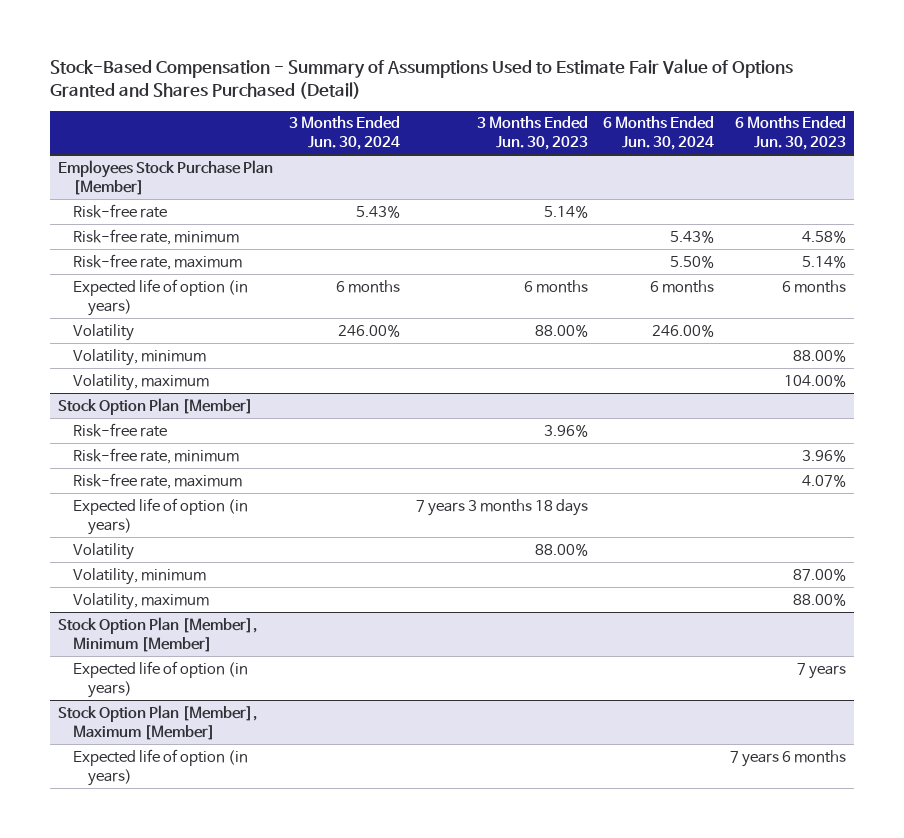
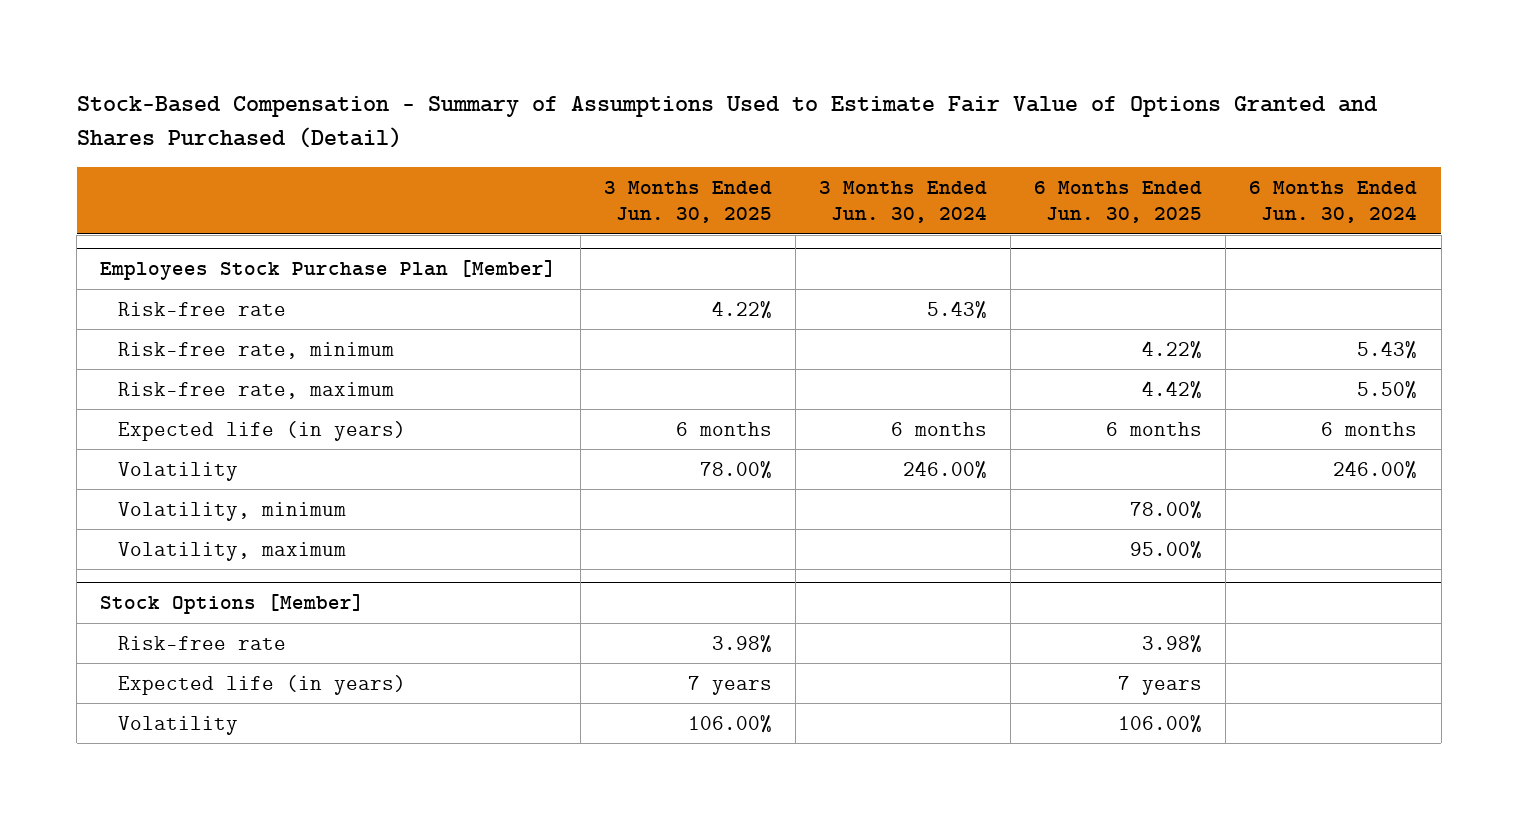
[476,116,588,151] 3 Months Ended Jun. 30, 2023 -> none
[735,116,847,151] 6 Months Ended Jun. 30, 2023 -> none
none -> [603,180,772,224] 3 Months Ended Jun. 30, 2025
none -> [1034,180,1203,224] 6 Months Ended Jun. 30, 2025
[72,278,248,316] Expected life of option (in years) -> [118,420,407,441] Expected life (in years)
[58,397,254,415] Stock Option Plan [Member] -> [100,594,365,615] Stock Options [Member]
[72,447,239,464] Risk-free rate, minimum -> none
[72,472,242,489] Risk-free rate, maximum -> none
[72,497,248,535] Expected life of option (in years) -> [118,674,407,695] Expected life (in years)
[72,567,206,585] Volatility, minimum -> none
[72,592,209,610] Volatility, maximum -> none
[58,616,258,652] Stock Option Plan [Member], Minimum [Member] -> none
[72,660,248,698] Expected life of option (in years) -> none
[58,704,258,740] Stock Option Plan [Member], Maximum [Member] -> none
[72,748,248,786] Expected life of option (in years) -> none

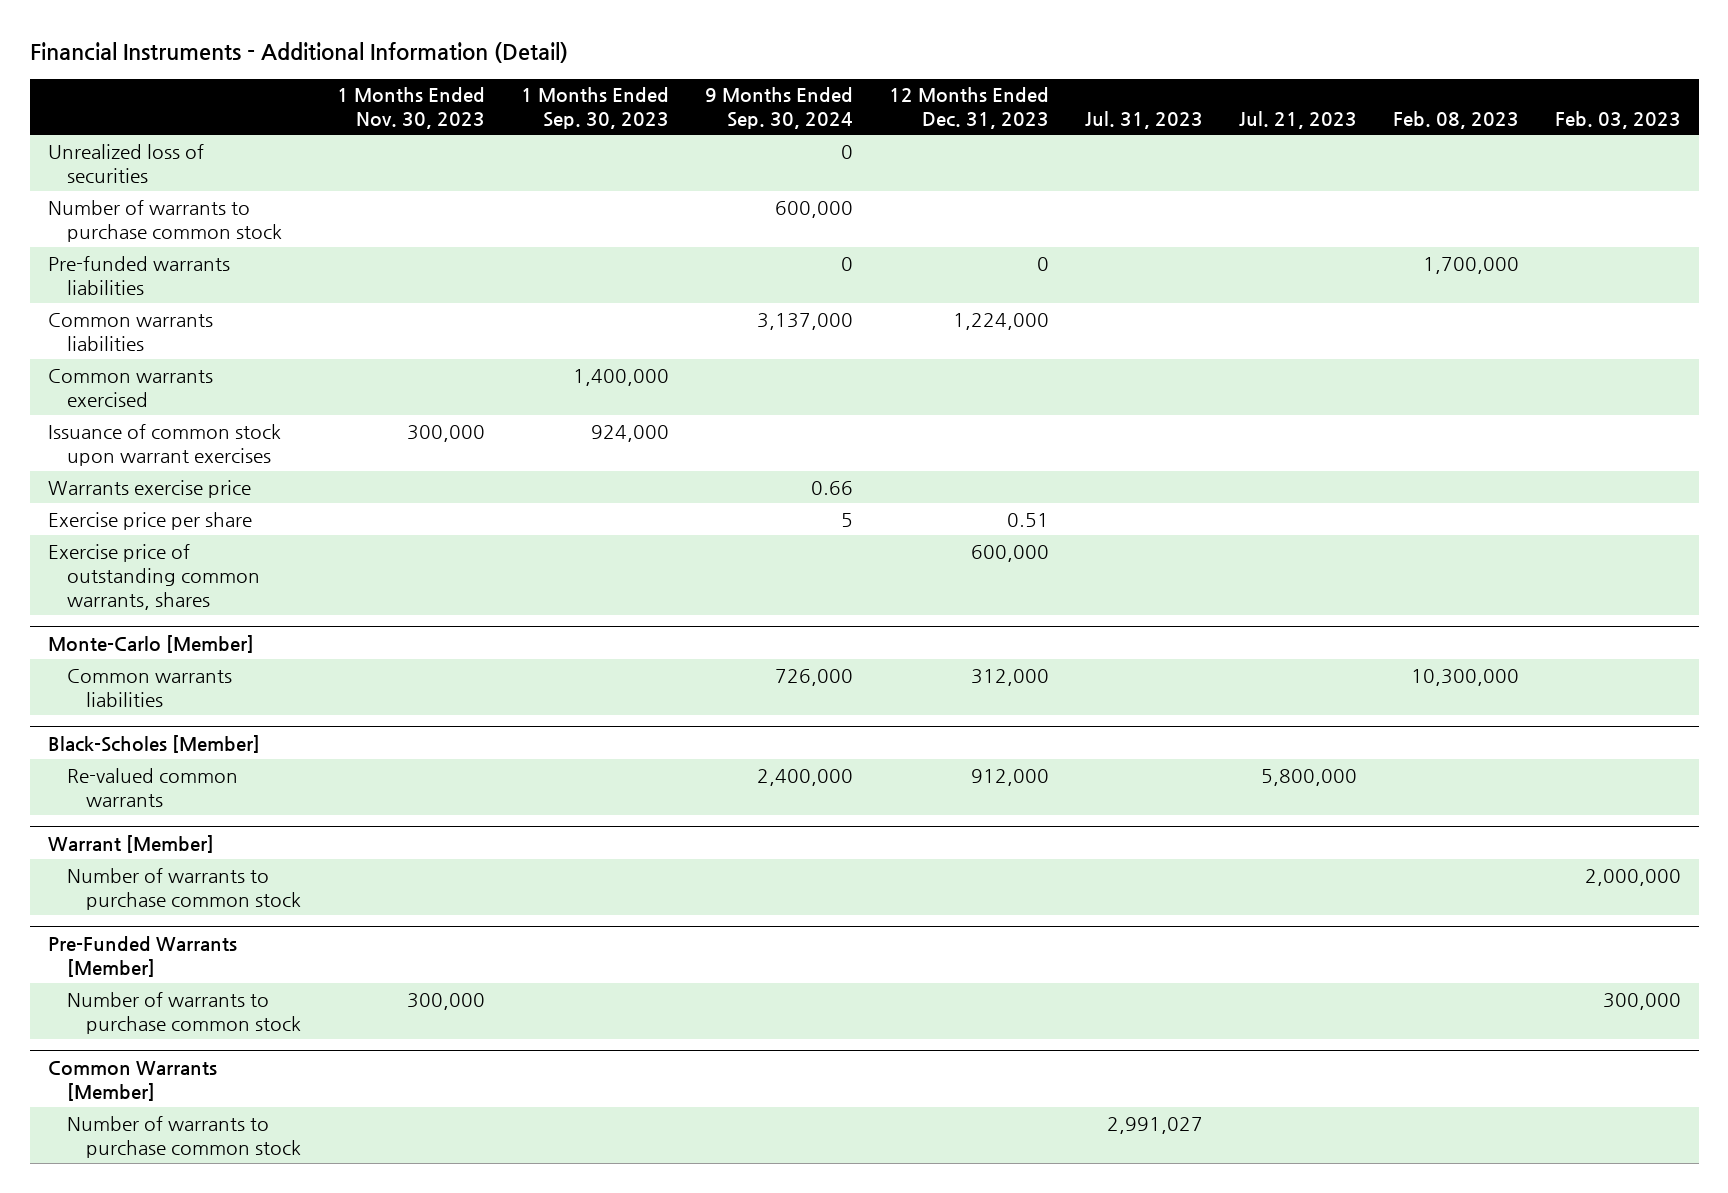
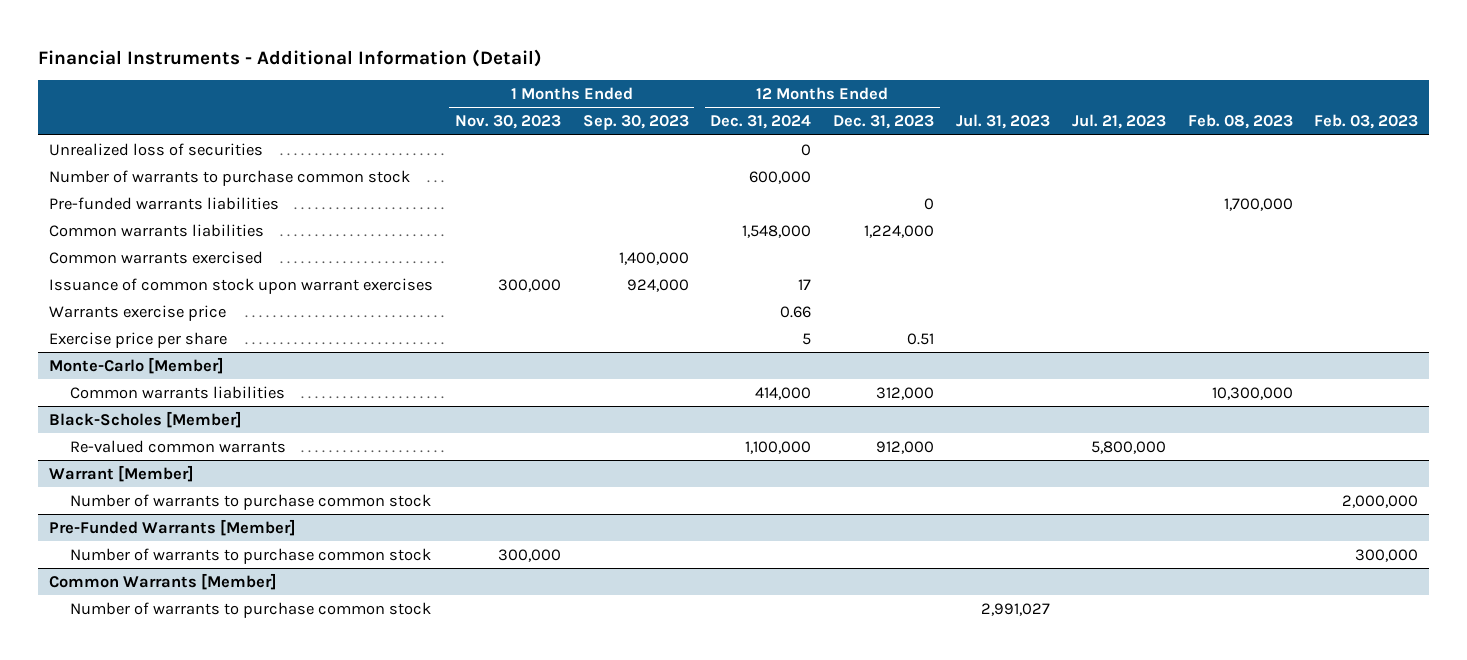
[705,87,854,130] 9 Months Ended Sep. 30, 2024 -> none
none -> [710,115,812,130] Dec. 31, 2024
[47,543,261,610] Exercise price of outstanding common warrants, shares -> none

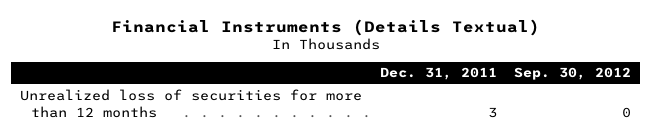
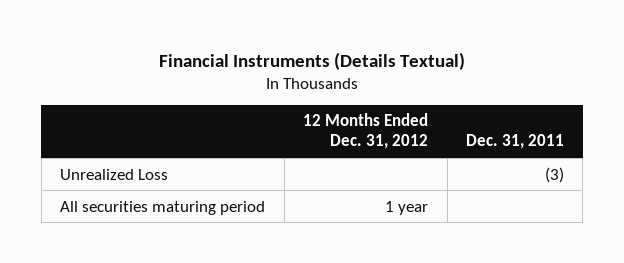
[514,67,632,81] Sep. 30, 2012 -> none
none -> [303,113,429,150] 12 Months Ended Dec. 31, 2012
[20,89,363,118] Unrealized loss of securities for more than 12 months -> [60,168,169,180] Unrealized Loss
[487,106,497,118] 3 -> [544,166,564,183] (3)
none -> [60,200,266,215] All securities maturing period

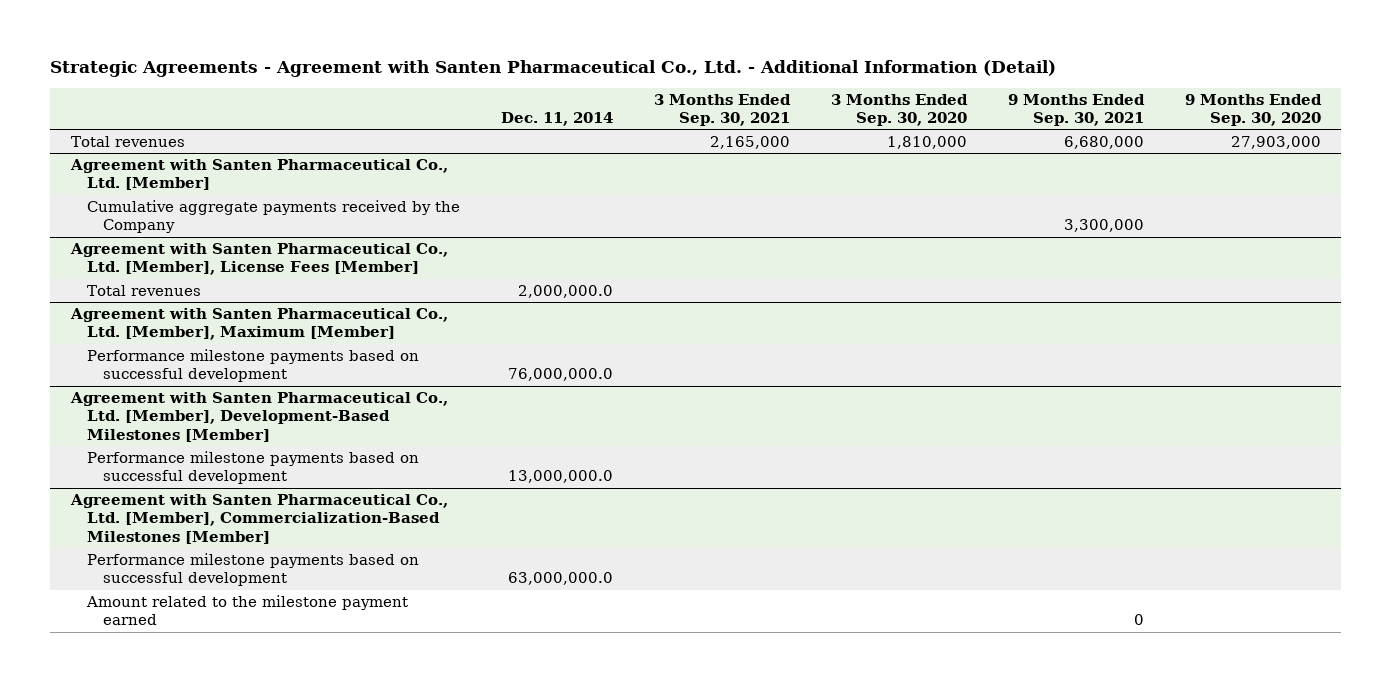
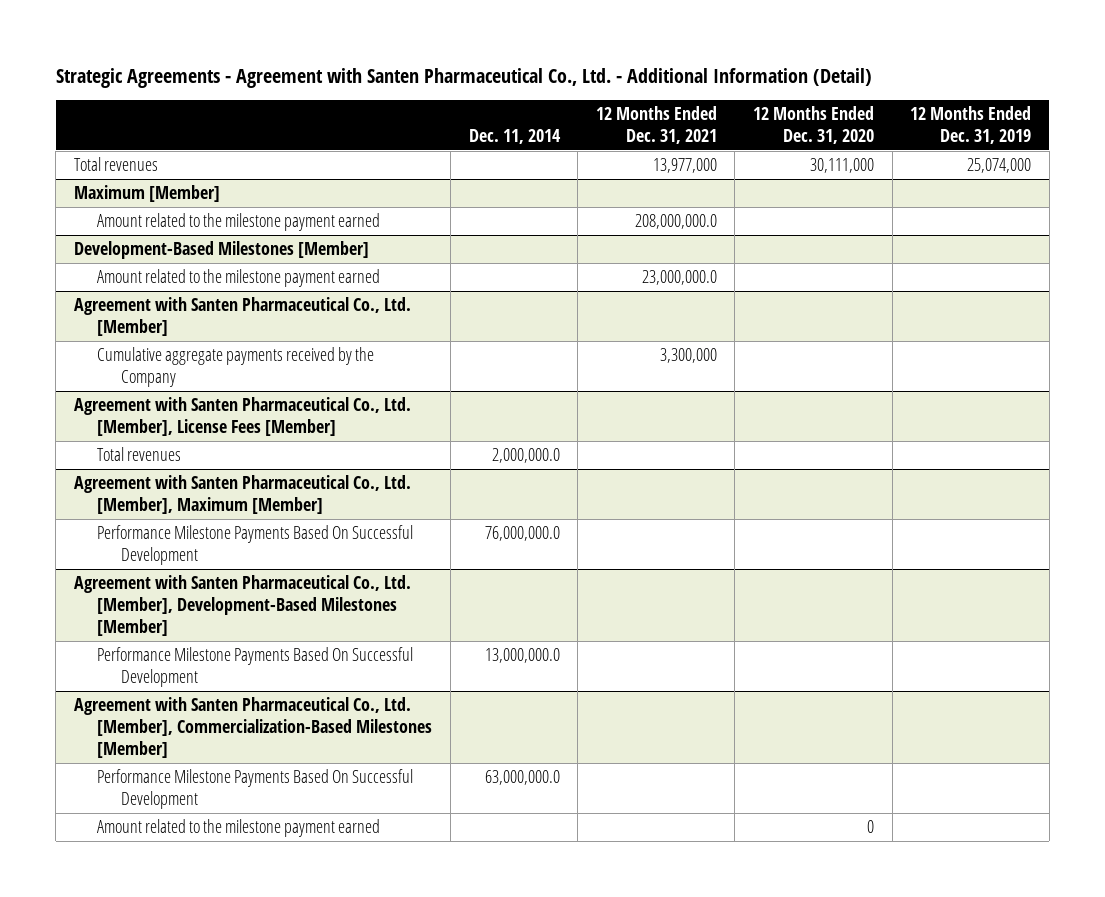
[653,93,791,127] 3 Months Ended Sep. 30, 2021 -> none
[830,93,968,127] 3 Months Ended Sep. 30, 2020 -> none
[1007,93,1145,127] 9 Months Ended Sep. 30, 2021 -> none
[1184,93,1322,127] 9 Months Ended Sep. 30, 2020 -> none
none -> [595,105,717,145] 12 Months Ended Dec. 31, 2021
none -> [753,105,875,145] 12 Months Ended Dec. 31, 2020
none -> [910,105,1032,145] 12 Months Ended Dec. 31, 2019
none -> [73,184,220,202] Maximum [Member]
none -> [97,212,381,231] Amount related to the milestone payment earned
none -> [73,240,369,259] Development-Based Milestones [Member]
none -> [97,268,381,287] Amount related to the milestone payment earned
[86,349,419,383] Performance milestone payments based on successful development -> [97,524,414,566] Performance Milestone Payments Based On Successful Development
[86,451,419,485] Performance milestone payments based on successful development -> [97,646,414,688] Performance Milestone Payments Based On Successful Development
[86,553,419,587] Performance milestone payments based on successful development -> [97,768,414,810] Performance Milestone Payments Based On Successful Development

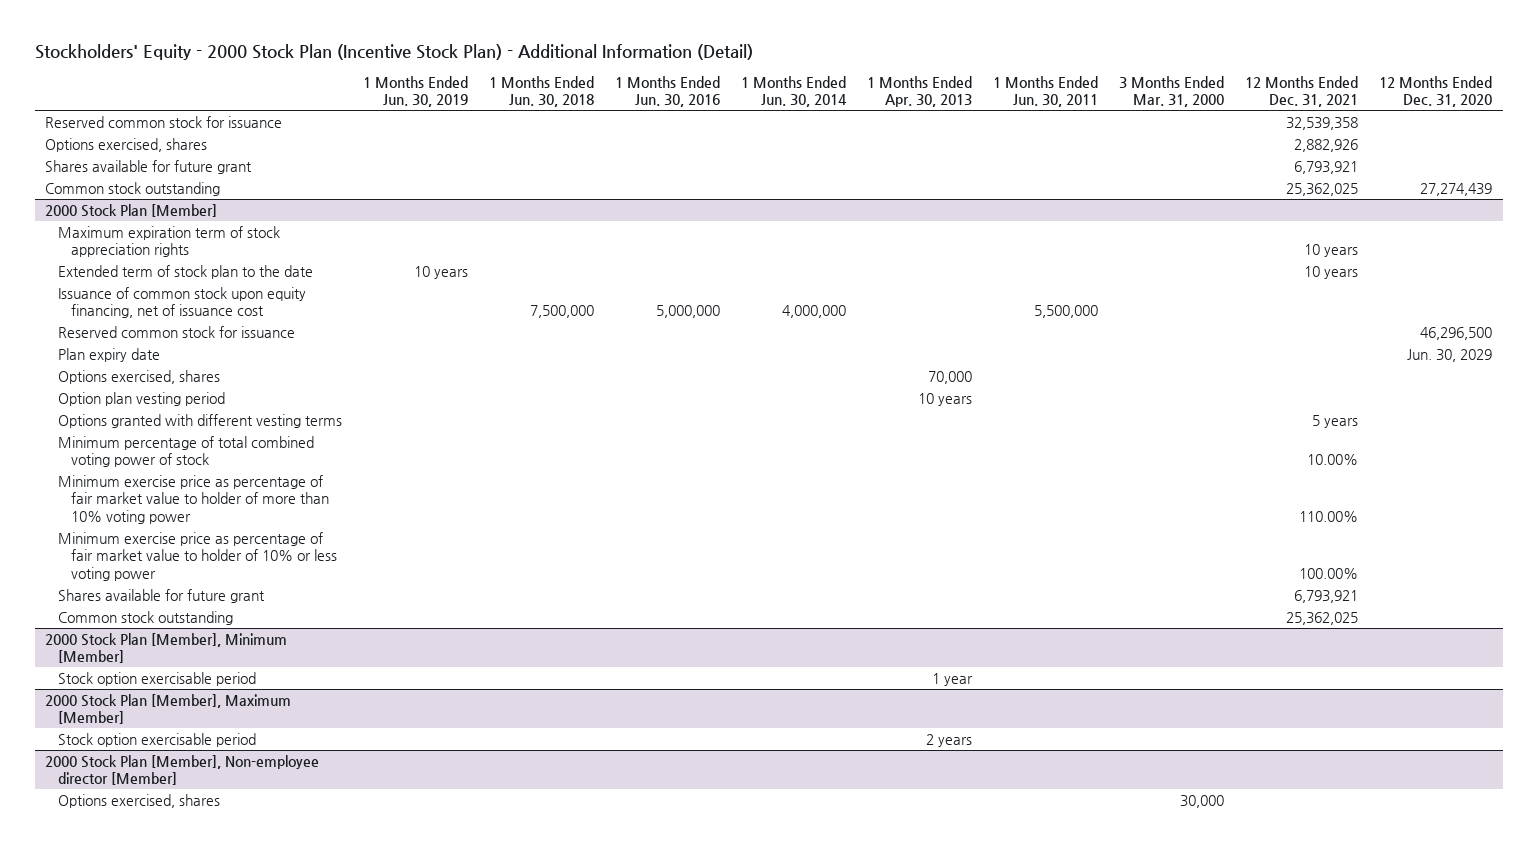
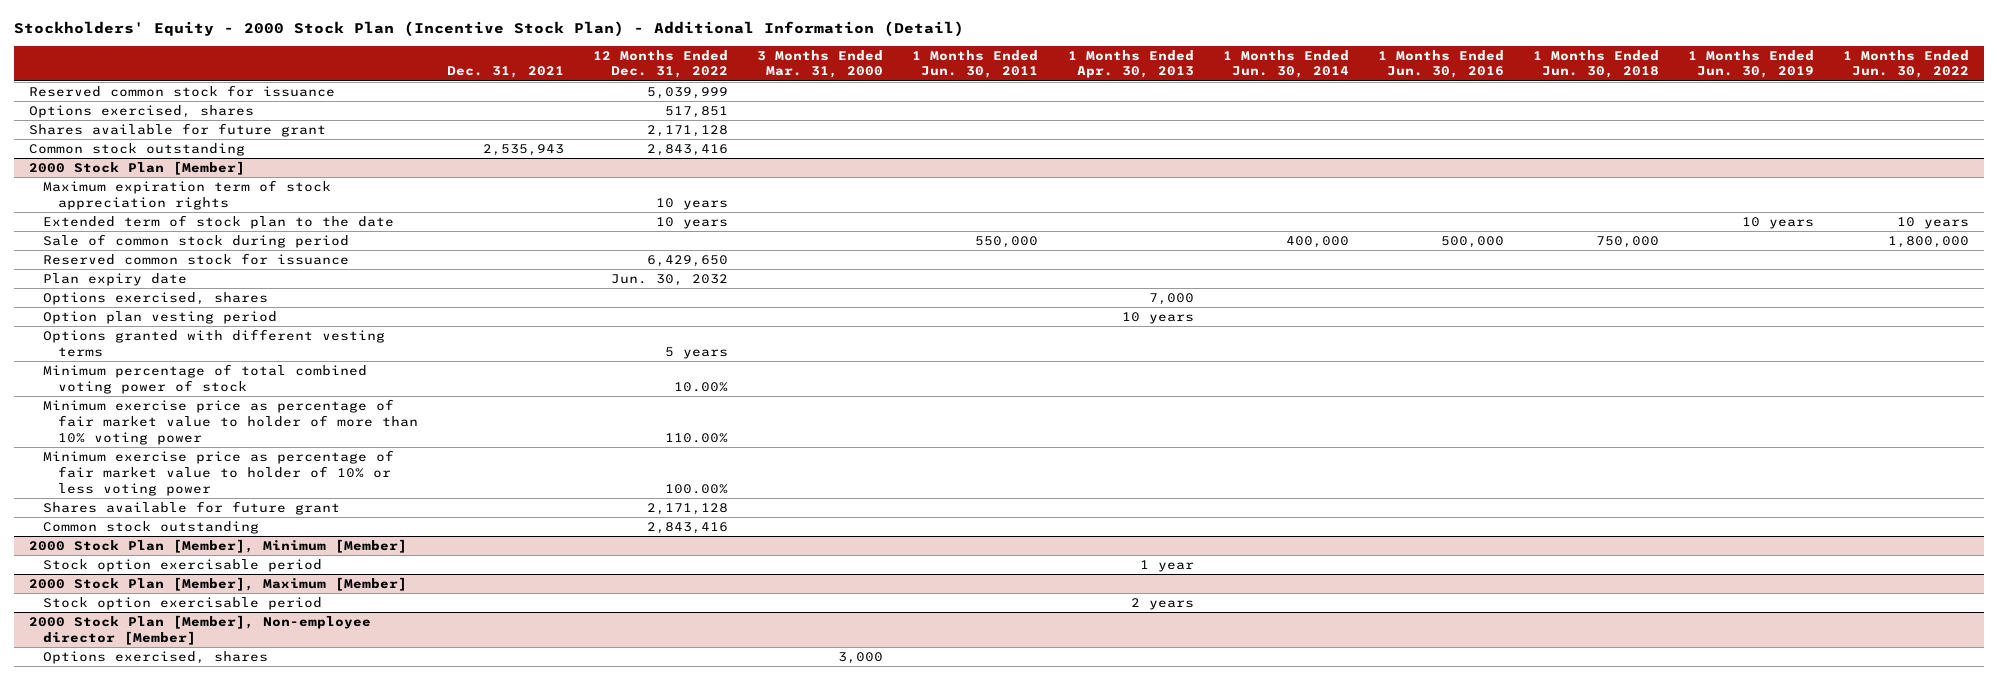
[1245,75,1359,108] 12 Months Ended Dec. 31, 2021 -> none
[1379,75,1493,108] 12 Months Ended Dec. 31, 2020 -> none
none -> [446,66,564,79] Dec. 31, 2021
none -> [592,49,728,79] 12 Months Ended Dec. 31, 2022
none -> [1843,49,1970,79] 1 Months Ended Jun. 30, 2022
[58,286,307,319] Issuance of common stock upon equity financing, net of issuance cost -> [43,234,350,249] Sale of common stock during period
[530,305,595,319] 7,500,000 -> [1596,236,1660,249] 750,000
[656,305,721,319] 5,000,000 -> [1440,236,1504,249] 500,000
[782,305,847,319] 4,000,000 -> [1285,236,1349,249] 400,000
[1034,305,1099,319] 5,500,000 -> [975,236,1039,249] 550,000
[928,370,973,384] 70,000 -> [1148,293,1194,306] 7,000
[1180,794,1225,808] 30,000 -> [838,652,884,665] 3,000

